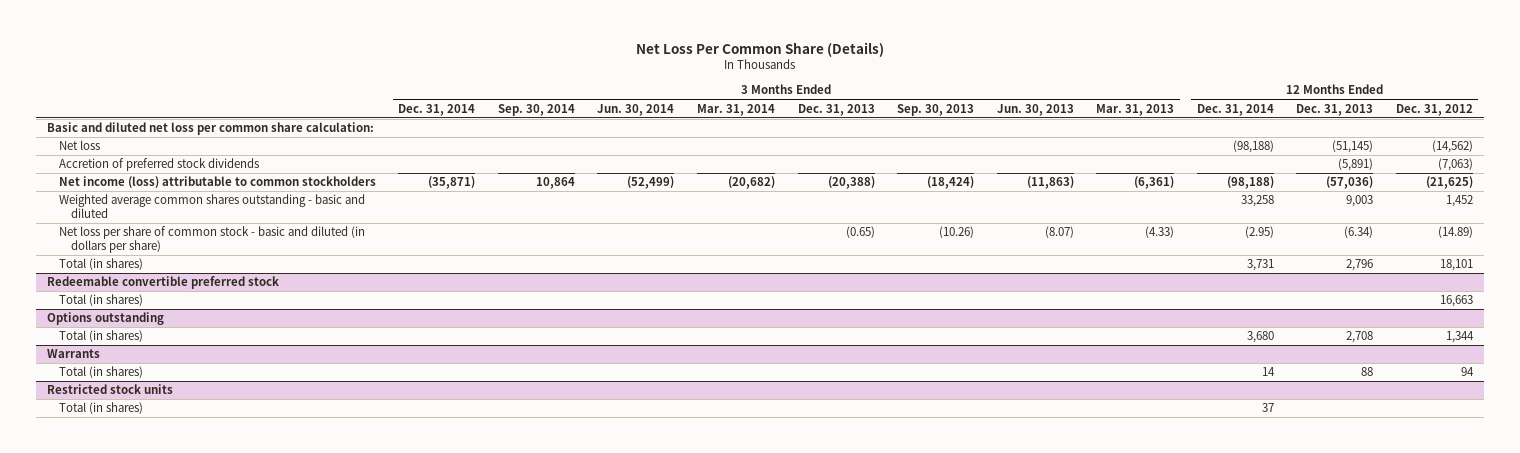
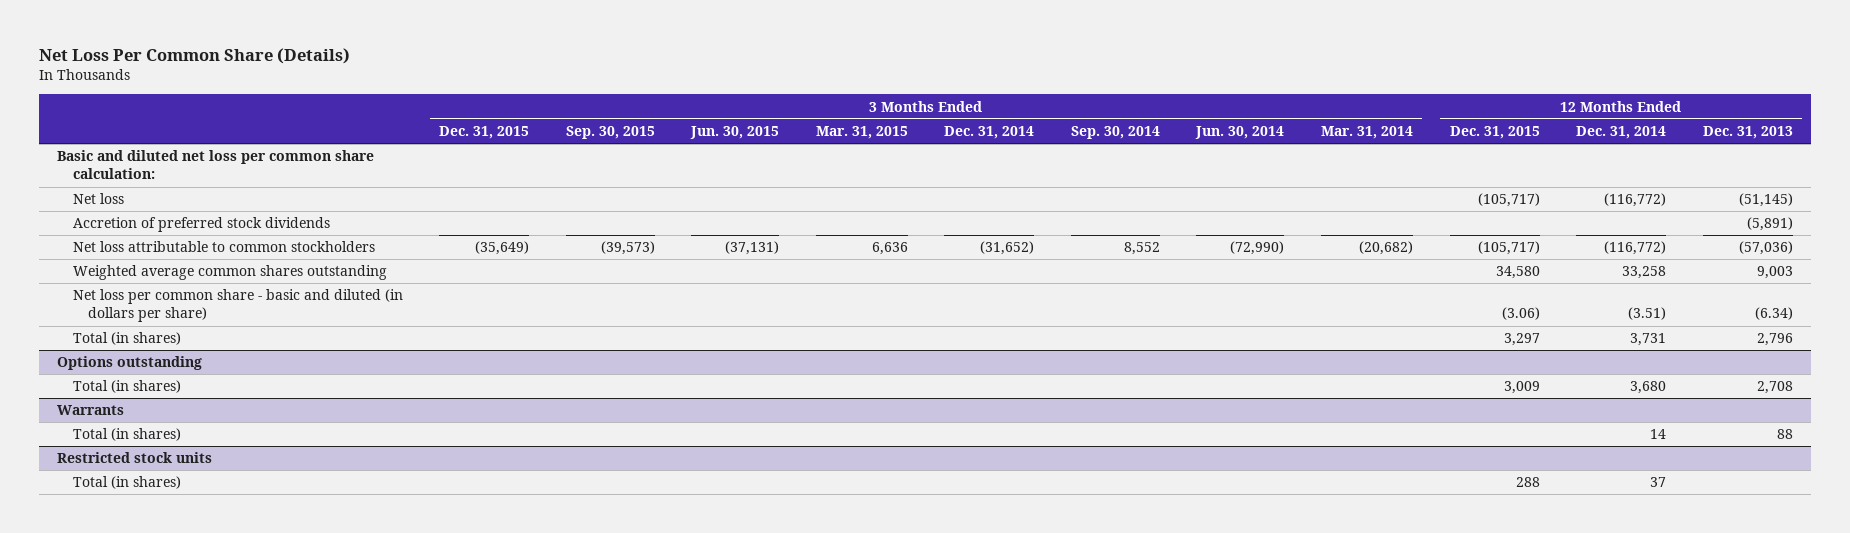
[797,103,875,116] Dec. 31, 2013 -> none
[897,103,975,116] Sep. 30, 2013 -> none
[996,103,1074,116] Jun. 30, 2013 -> none
[1096,103,1175,116] Mar. 31, 2013 -> none
[1395,103,1473,116] Dec. 31, 2012 -> none
none -> [439,126,530,140] Dec. 31, 2015
none -> [565,126,655,140] Sep. 30, 2015
none -> [690,126,780,140] Jun. 30, 2015
none -> [815,126,908,140] Mar. 31, 2015
none -> [1449,126,1540,140] Dec. 31, 2015
[1232,140,1274,154] (98,188) -> [1604,193,1667,208] (116,772)
[58,176,376,189] Net income (loss) attributable to common stockholders -> [72,241,375,253] Net loss attributable to common stockholders
[428,176,476,190] (35,871) -> [980,241,1035,256] (31,652)
[535,177,575,190] 10,864 -> [1123,242,1160,256] 8,552
[627,176,675,190] (52,499) -> [1230,241,1285,256] (72,990)
[1226,176,1274,190] (98,188) -> [1604,241,1667,256] (116,772)
[58,194,365,219] Weighted average common shares outstanding - basic and diluted -> [72,265,387,281] Weighted average common shares outstanding
[58,226,365,254] Net loss per share of common stock - basic and diluted (in dollars per share) -> [72,289,403,323] Net loss per common share - basic and diluted (in dollars per share)
[1244,226,1274,239] (2.95) -> [1628,307,1667,321] (3.51)
[47,276,280,290] Redeemable convertible preferred stock -> none
[58,294,143,307] Total (in shares) -> none

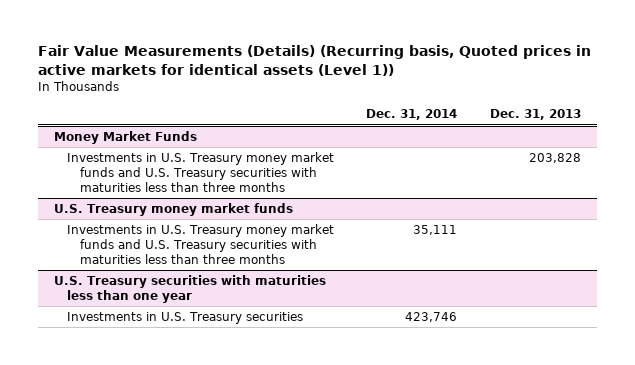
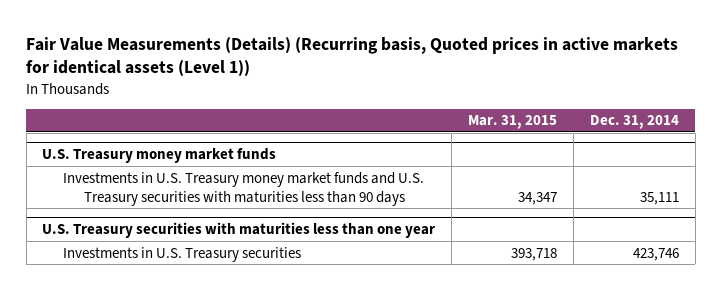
[489,109,581,121] Dec. 31, 2013 -> none
none -> [468,115,558,130] Mar. 31, 2015
[53,131,197,145] Money Market Funds -> none
[66,152,334,193] Investments in U.S. Treasury money market funds and U.S. Treasury securities with maturities less than three months -> none
[66,224,334,265] Investments in U.S. Treasury money market funds and U.S. Treasury securities with maturities less than three months -> [63,171,425,206] Investments in U.S. Treasury money market funds and U.S. Treasury securities with maturities less than 90 days

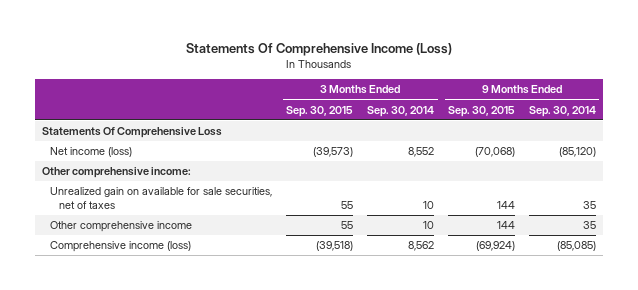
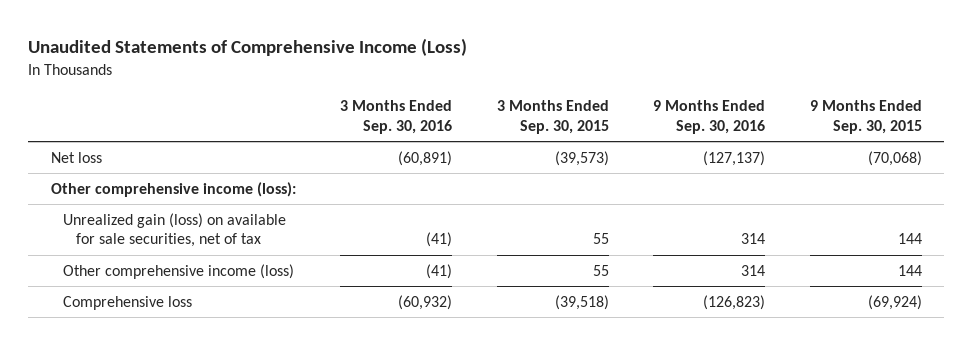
[186,42,453,56] Statements Of Comprehensive Income (Loss) -> [28,38,468,57] Unaudited Statements of Comprehensive Income (Loss)
[367,105,435,117] Sep. 30, 2014 -> none
[528,105,596,117] Sep. 30, 2014 -> none
none -> [340,100,453,134] 3 Months Ended Sep. 30, 2016
none -> [653,100,766,134] 9 Months Ended Sep. 30, 2016
[42,127,223,139] Statements Of Comprehensive Loss -> none
[50,147,133,158] Net income (loss) -> [50,151,102,163] Net loss
[42,167,192,179] Other comprehensive income: -> [50,181,296,197] Other comprehensive income (loss):
[50,187,273,209] Unrealized gain on available for sale securities, net of taxes -> [63,212,287,248] Unrealized gain (loss) on available for sale securities, net of tax
[50,221,193,233] Other comprehensive income -> [63,263,295,279] Other comprehensive income (loss)
[50,241,192,253] Comprehensive income (loss) -> [63,295,193,310] Comprehensive loss

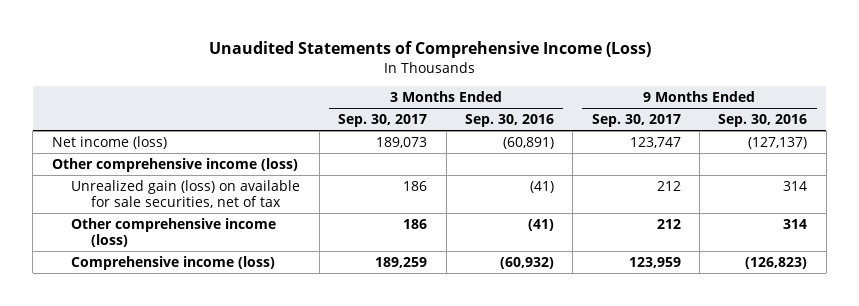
[496,100,609,134] 3 Months Ended Sep. 30, 2015 -> none
[809,100,922,134] 9 Months Ended Sep. 30, 2015 -> none
none -> [338,114,428,128] Sep. 30, 2017
none -> [591,114,681,128] Sep. 30, 2017
[50,151,102,163] Net loss -> [51,135,167,149] Net income (loss)
[50,181,296,197] Other comprehensive income (loss): -> [51,157,298,172] Other comprehensive income (loss)
[63,295,193,310] Comprehensive loss -> [71,255,276,270] Comprehensive income (loss)

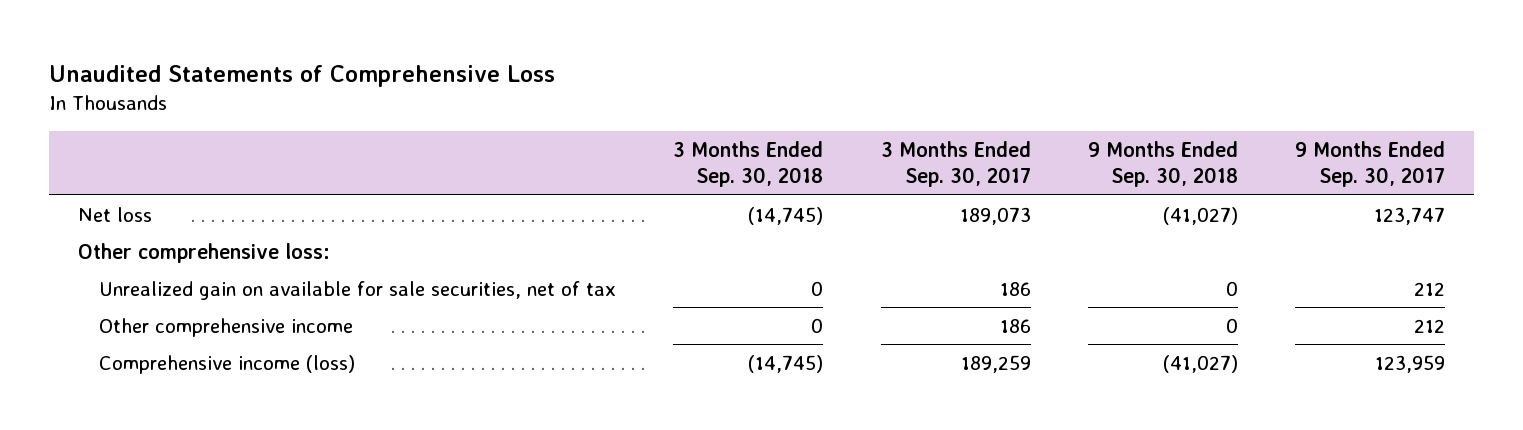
[208,41,651,59] Unaudited Statements of Comprehensive Income (Loss) -> [49,64,556,87] Unaudited Statements of Comprehensive Loss
[464,114,554,128] Sep. 30, 2016 -> none
[718,114,808,128] Sep. 30, 2016 -> none
none -> [673,140,824,188] 3 Months Ended Sep. 30, 2018
none -> [1087,140,1238,188] 9 Months Ended Sep. 30, 2018
[51,135,167,149] Net income (loss) -> [77,206,152,222] Net loss
[51,157,298,172] Other comprehensive income (loss) -> [77,242,330,263] Other comprehensive loss:
[71,179,301,209] Unrealized gain (loss) on available for sale securities, net of tax -> [99,280,617,300] Unrealized gain on available for sale securities, net of tax
[71,217,277,248] Other comprehensive income (loss) -> [99,317,354,337] Other comprehensive income

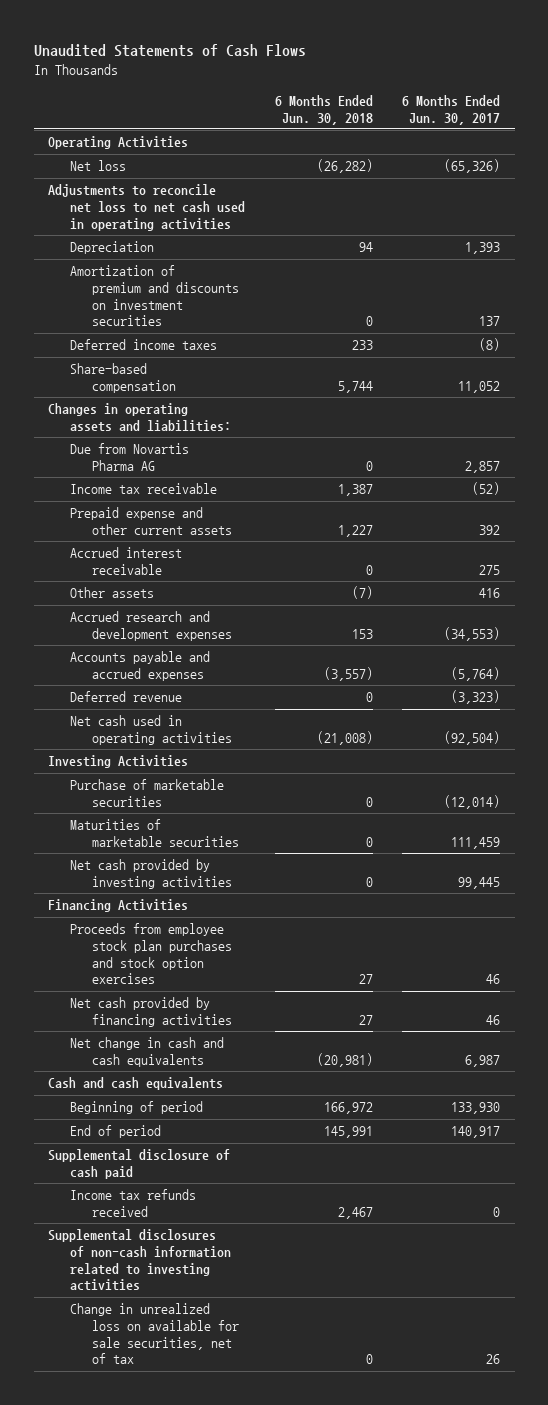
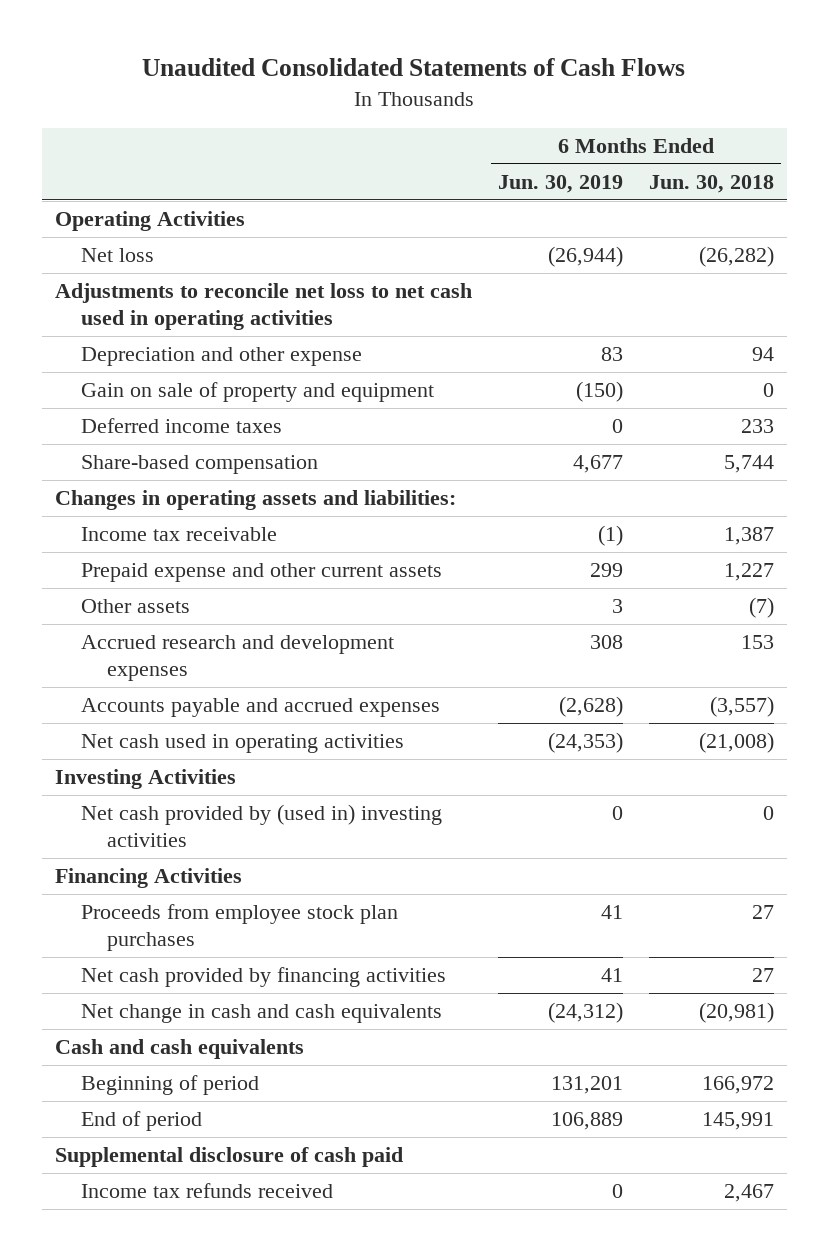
[33,44,306,58] Unaudited Statements of Cash Flows -> [142,57,686,76] Unaudited Consolidated Statements of Cash Flows
[402,94,501,125] 6 Months Ended Jun. 30, 2017 -> none
none -> [497,174,623,193] Jun. 30, 2019
[70,265,239,327] Amortization of premium and discounts on investment securities -> none
[70,241,155,255] Depreciation -> [80,347,362,367] Depreciation and other expense
none -> [80,382,434,403] Gain on sale of property and equipment
[70,443,190,472] Due from Novartis Pharma AG -> none
[70,547,183,576] Accrued interest receivable -> none
[70,691,183,703] Deferred revenue -> none
[70,779,225,808] Purchase of marketable securities -> none
[70,819,239,848] Maturities of marketable securities -> none
[70,859,232,890] Net cash provided by investing activities -> [80,804,442,847] Net cash provided by (used in) investing activities
[70,923,232,985] Proceeds from employee stock plan purchases and stock option exercises -> [80,904,398,951] Proceeds from employee stock plan purchases
[48,1229,232,1292] Supplemental disclosures of non-cash information related to investing activities -> none
[70,1303,239,1365] Change in unrealized loss on available for sale securities, net of tax -> none

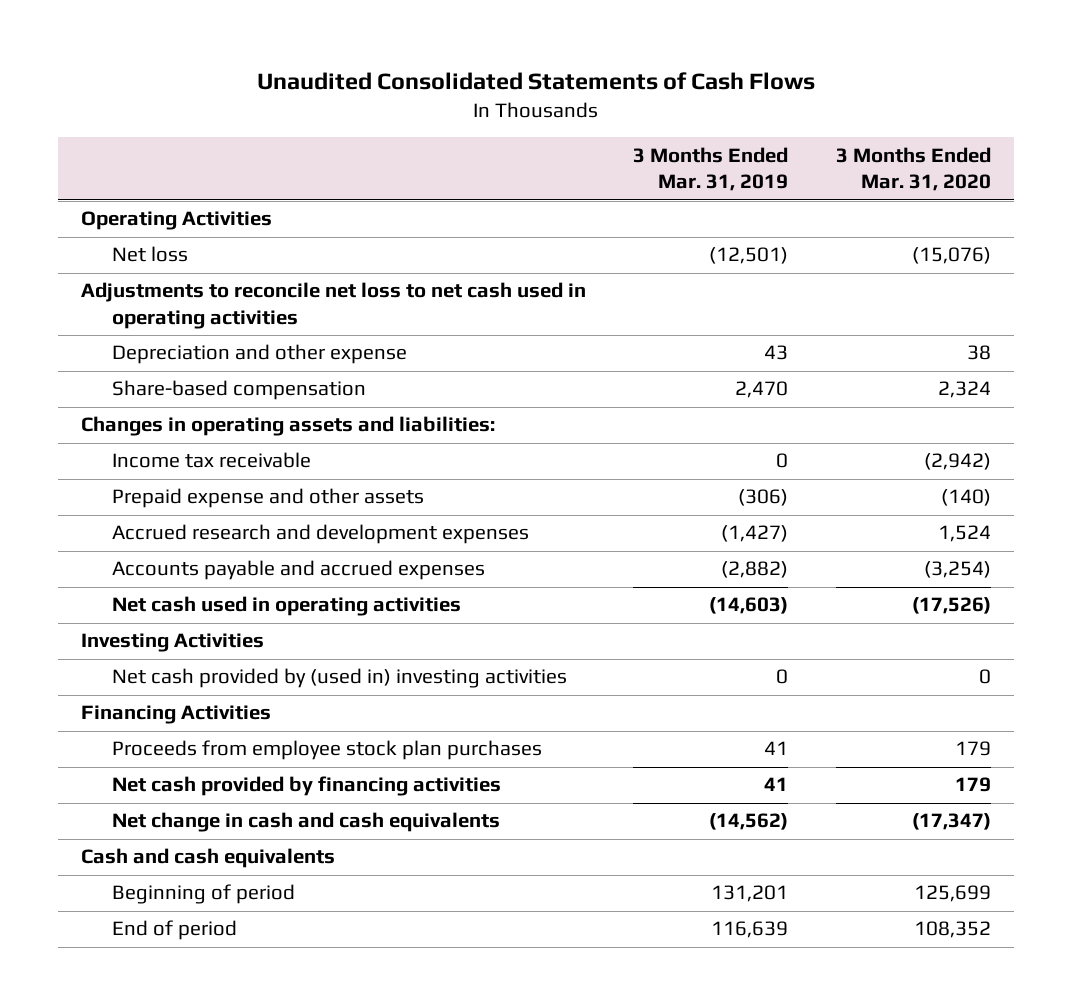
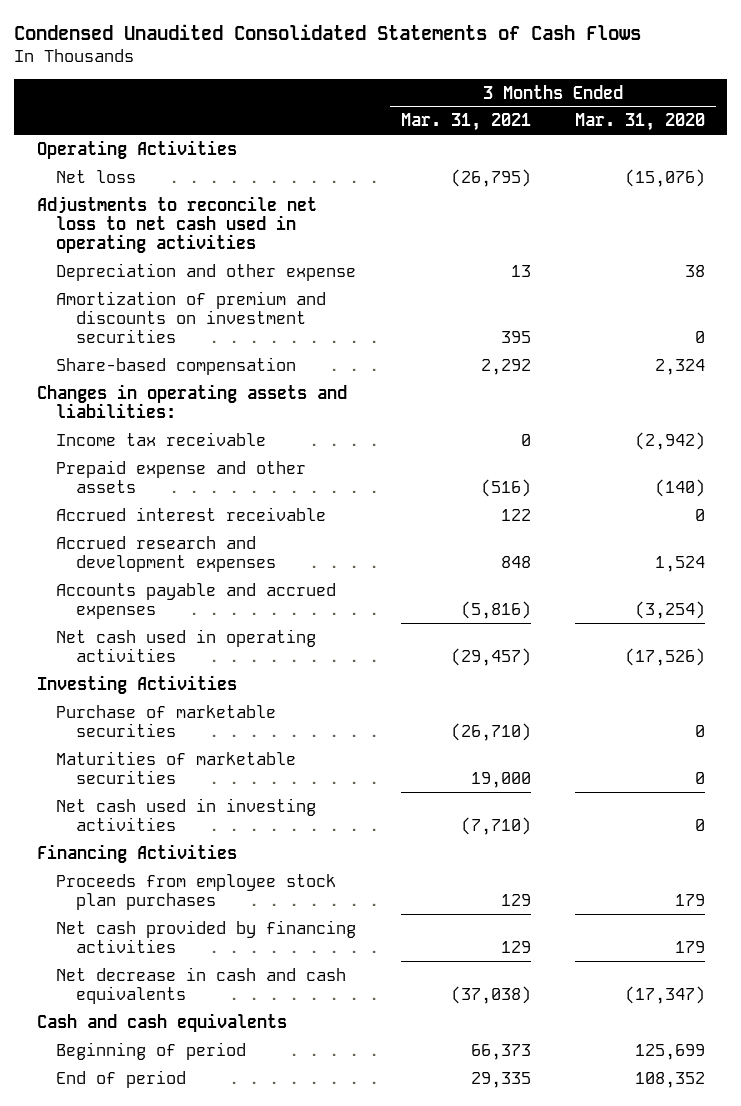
[256,72,815,91] Unaudited Consolidated Statements of Cash Flows -> [14,24,642,41] Condensed Unaudited Consolidated Statements of Cash Flows
[633,146,789,192] 3 Months Ended Mar. 31, 2019 -> none
none -> [400,113,531,132] Mar. 31, 2021
none -> [56,290,327,344] Amortization of premium and discounts on investment securities
none -> [56,506,327,521] Accrued interest receivable
none -> [56,704,277,737] Purchase of marketable securities
none -> [56,750,297,784] Maturities of marketable securities
[111,668,567,689] Net cash provided by (used in) investing activities -> [56,797,317,831] Net cash used in investing activities
[111,812,500,833] Net change in cash and cash equivalents -> [56,966,347,1004] Net decrease in cash and cash equivalents

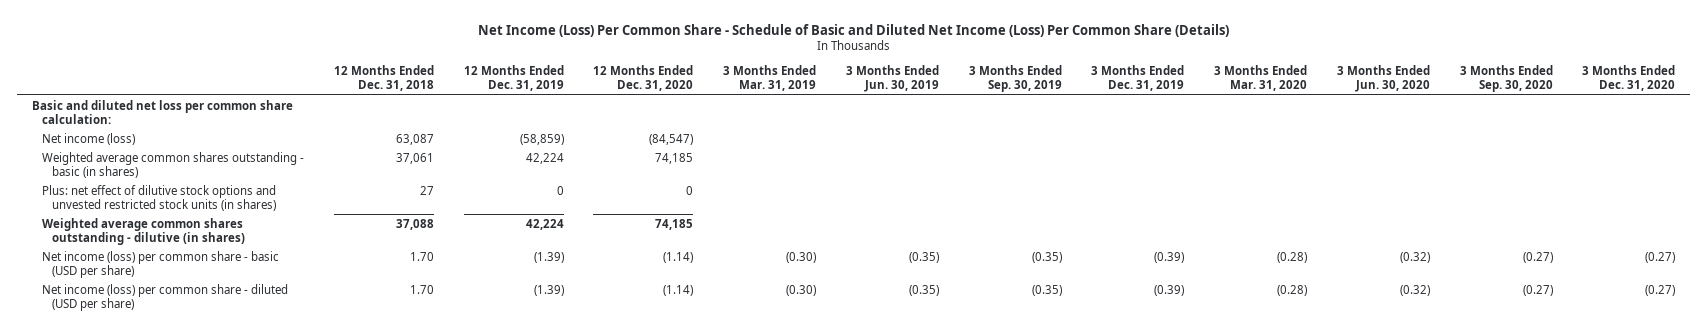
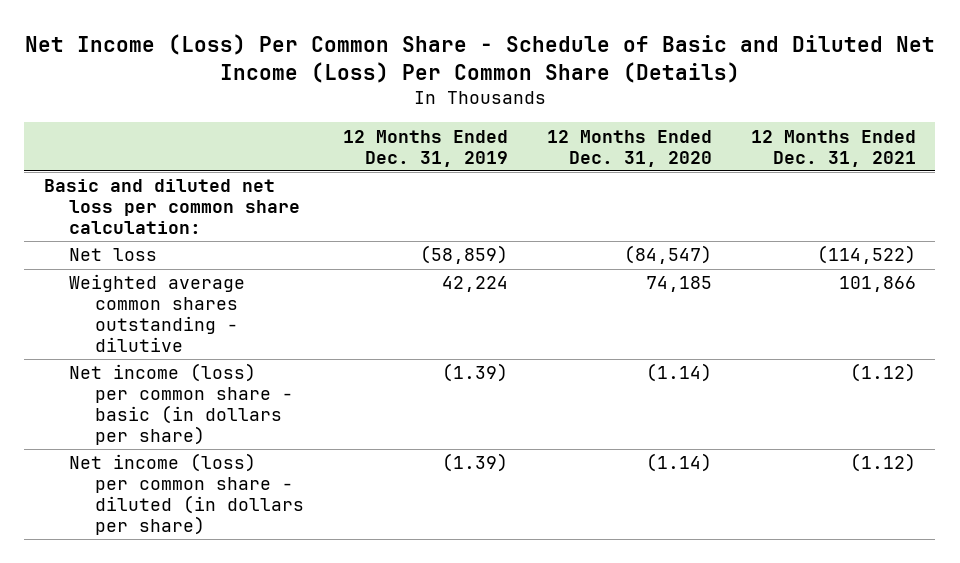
[333,65,434,92] 12 Months Ended Dec. 31, 2018 -> none
[723,65,817,92] 3 Months Ended Mar. 31, 2019 -> none
[845,65,939,93] 3 Months Ended Jun. 30, 2019 -> none
[968,65,1062,93] 3 Months Ended Sep. 30, 2019 -> none
[1091,65,1185,92] 3 Months Ended Dec. 31, 2019 -> none
[1214,65,1308,92] 3 Months Ended Mar. 31, 2020 -> none
[1336,65,1430,93] 3 Months Ended Jun. 30, 2020 -> none
[1459,65,1553,93] 3 Months Ended Sep. 30, 2020 -> none
[1582,65,1676,92] 3 Months Ended Dec. 31, 2020 -> none
none -> [750,129,916,167] 12 Months Ended Dec. 31, 2021
[42,151,305,178] Weighted average common shares outstanding - basic (in shares) -> none
[42,184,277,211] Plus: net effect of dilutive stock options and unvested restricted stock units (in shares) -> none
[42,132,136,145] Net income (loss) -> [69,248,158,262] Net loss
[42,217,246,245] Weighted average common shares outstanding - dilutive (in shares) -> [69,274,246,352] Weighted average common shares outstanding - dilutive
[42,250,280,278] Net income (loss) per common share - basic (USD per share) -> [69,363,293,445] Net income (loss) per common share - basic (in dollars per share)
[42,283,289,311] Net income (loss) per common share - diluted (USD per share) -> [69,453,304,535] Net income (loss) per common share - diluted (in dollars per share)

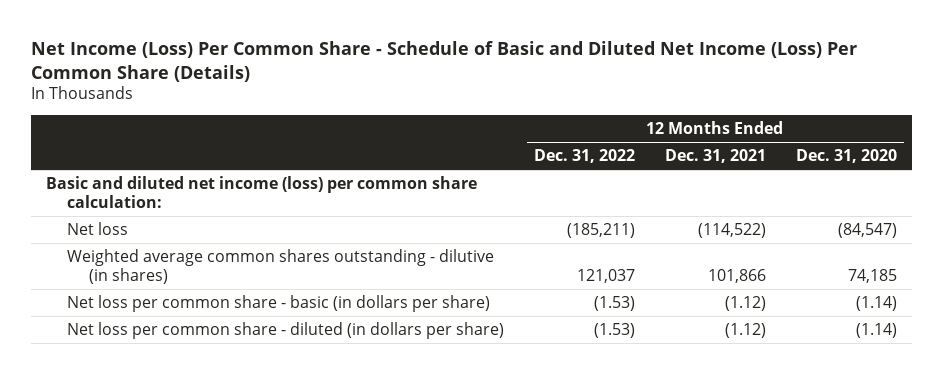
[342,129,508,167] 12 Months Ended Dec. 31, 2019 -> none
none -> [534,149,636,164] Dec. 31, 2022
[43,179,301,235] Basic and diluted net loss per common share calculation: -> [46,176,478,208] Basic and diluted net income (loss) per common share calculation:
[69,274,246,352] Weighted average common shares outstanding - dilutive -> [67,249,495,284] Weighted average common shares outstanding - dilutive (in shares)
[69,363,293,445] Net income (loss) per common share - basic (in dollars per share) -> [67,295,491,313] Net loss per common share - basic (in dollars per share)
[69,453,304,535] Net income (loss) per common share - diluted (in dollars per share) -> [67,322,505,340] Net loss per common share - diluted (in dollars per share)

